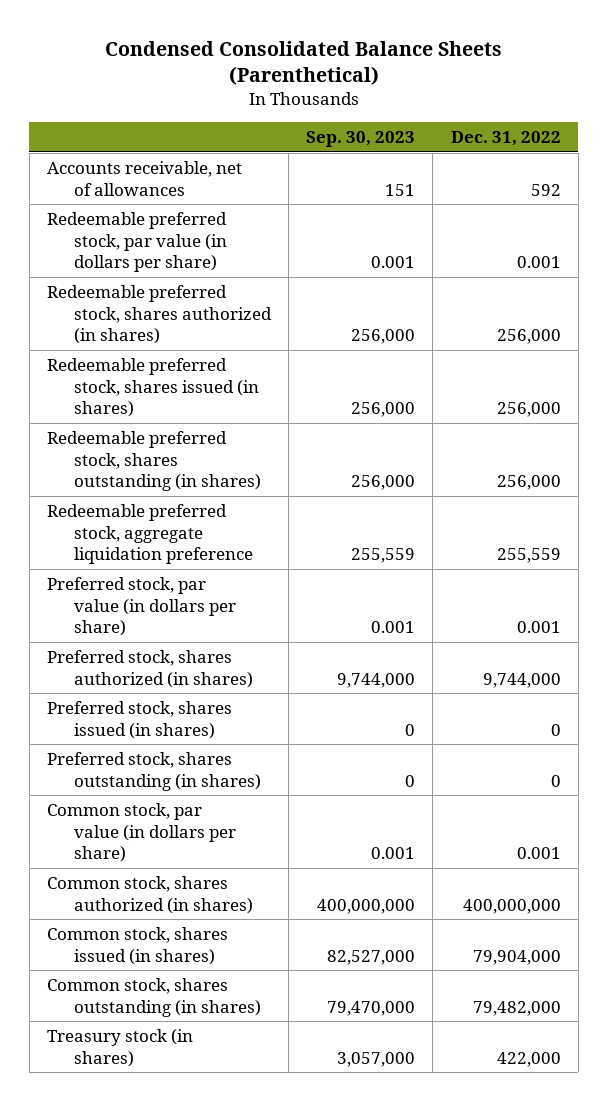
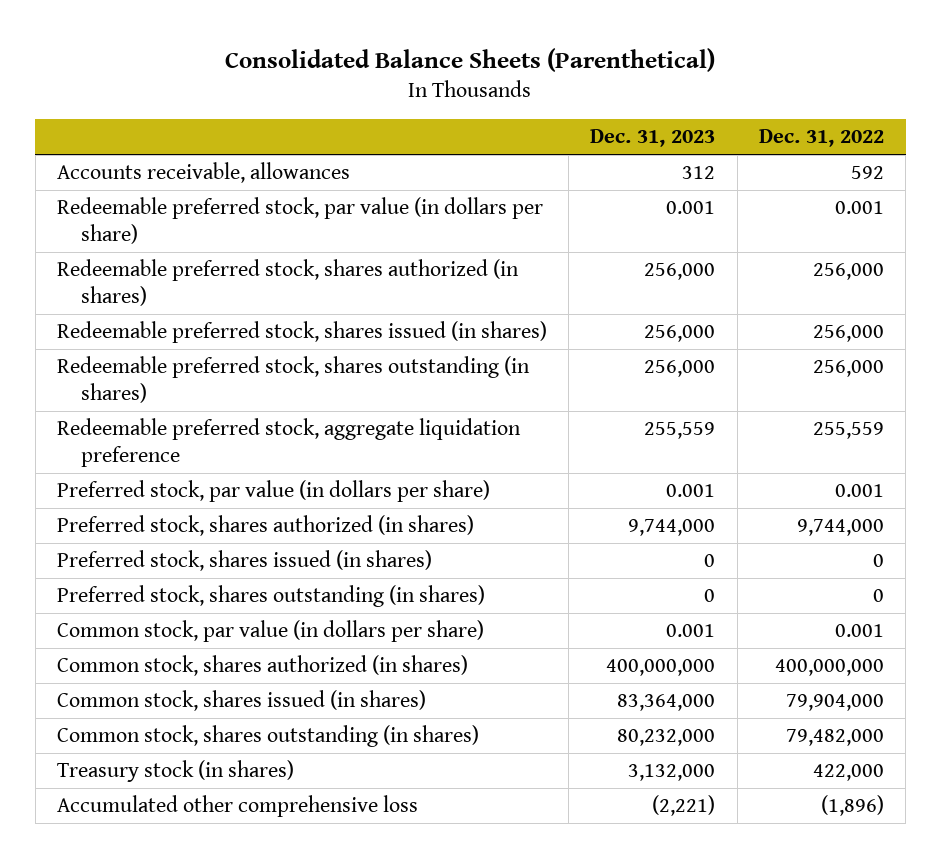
[104,40,502,86] Condensed Consolidated Balance Sheets (Parenthetical) -> [225,48,716,73] Consolidated Balance Sheets (Parenthetical)
[306,131,416,148] Sep. 30, 2023 -> none
none -> [590,129,716,148] Dec. 31, 2023
[47,160,243,196] Accounts receivable, net of allowances -> [56,162,350,184] Accounts receivable, allowances
none -> [56,795,418,818] Accumulated other comprehensive loss

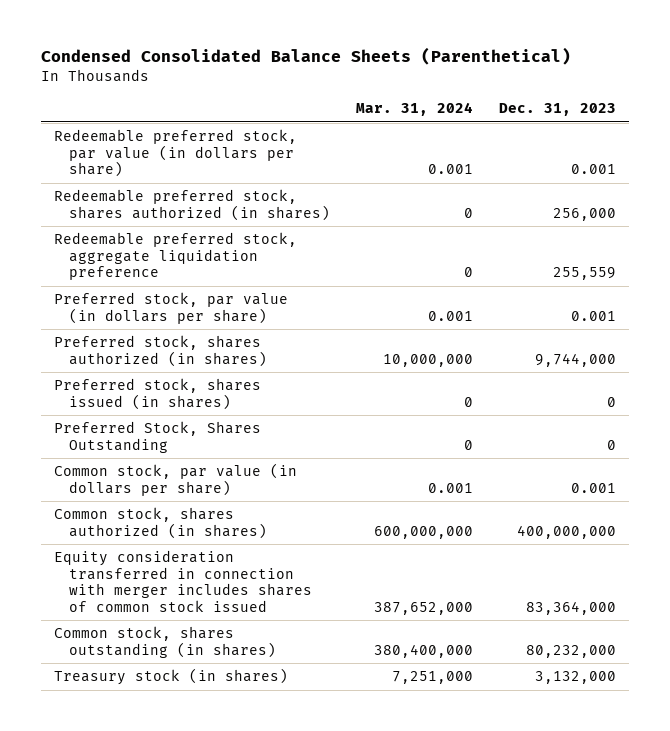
[225,48,716,73] Consolidated Balance Sheets (Parenthetical) -> [40,47,571,66] Condensed Consolidated Balance Sheets (Parenthetical)
[758,129,884,148] Dec. 31, 2022 -> none
none -> [356,102,474,117] Mar. 31, 2024
[56,162,350,184] Accounts receivable, allowances -> none
[56,321,547,344] Redeemable preferred stock, shares issued (in shares) -> none
[56,356,530,404] Redeemable preferred stock, shares outstanding (in shares) -> none
[56,585,485,608] Preferred stock, shares outstanding (in shares) -> [53,421,261,453] Preferred Stock, Shares Outstanding
[56,690,426,712] Common stock, shares issued (in shares) -> [53,550,313,612] Equity consideration transferred in connection with merger includes shares of common stock issued
[56,795,418,818] Accumulated other comprehensive loss -> none

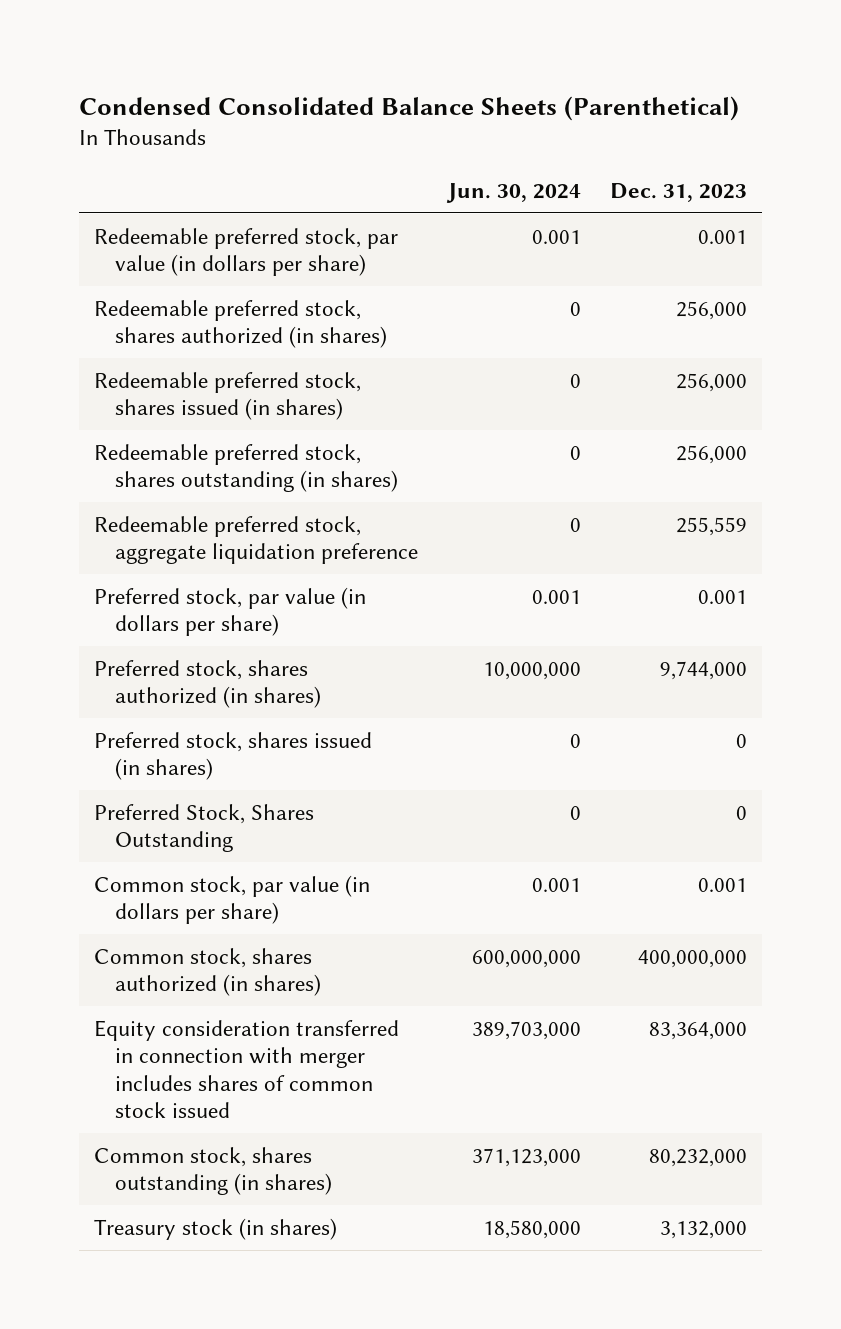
[356,102,474,117] Mar. 31, 2024 -> none
none -> [445,182,581,203] Jun. 30, 2024
none -> [93,371,361,421] Redeemable preferred stock, shares issued (in shares)
none -> [93,443,399,493] Redeemable preferred stock, shares outstanding (in shares)

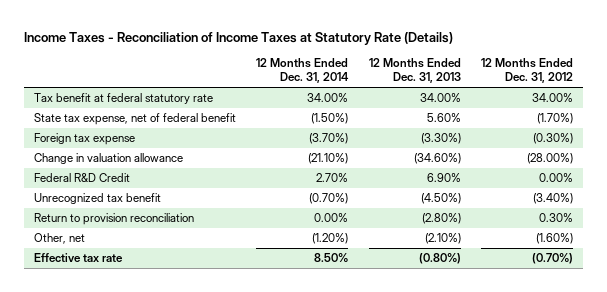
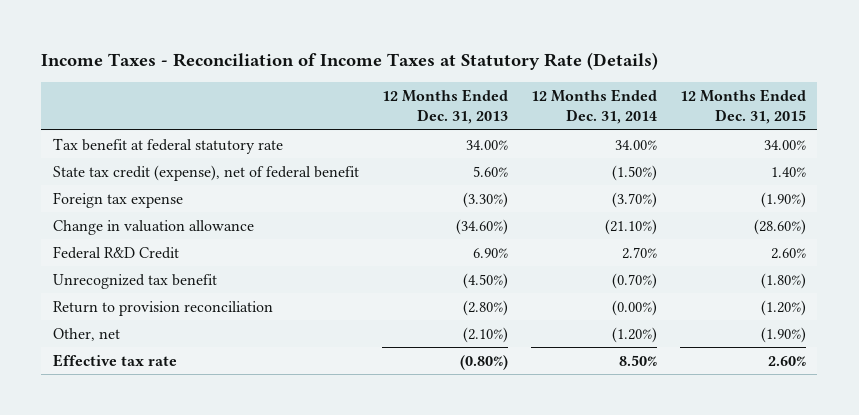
[481,58,574,84] 12 Months Ended Dec. 31, 2012 -> none
none -> [679,88,806,125] 12 Months Ended Dec. 31, 2015
[33,113,236,126] State tax expense, net of federal benefit -> [52,164,359,181] State tax credit (expense), net of federal benefit
[314,213,349,223] 0.00% -> [611,299,657,316] (0.00%)

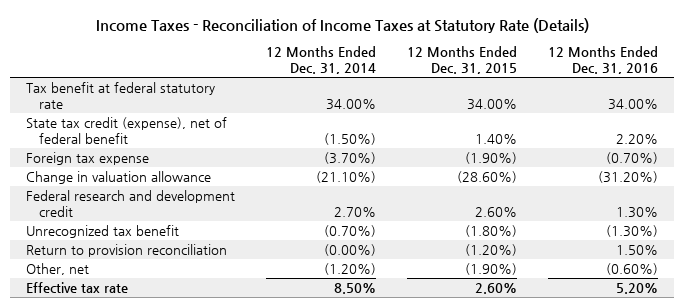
[381,88,508,125] 12 Months Ended Dec. 31, 2013 -> none
none -> [548,46,659,75] 12 Months Ended Dec. 31, 2016
[52,245,179,259] Federal R&D Credit -> [25,189,235,217] Federal research and development credit

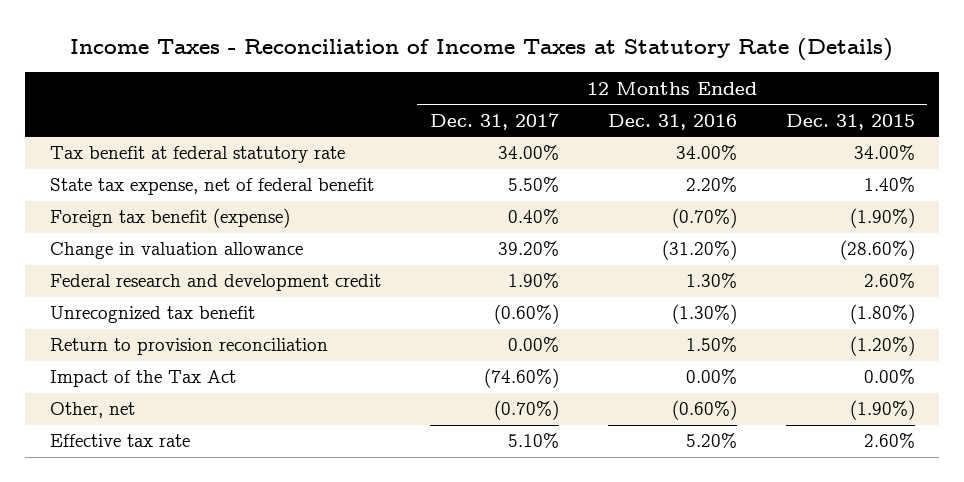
[266,46,377,75] 12 Months Ended Dec. 31, 2014 -> none
none -> [429,112,559,130] Dec. 31, 2017
[25,116,227,144] State tax credit (expense), net of federal benefit -> [49,178,374,196] State tax expense, net of federal benefit
[25,151,149,165] Foreign tax expense -> [49,208,290,229] Foreign tax benefit (expense)
none -> [49,370,236,388] Impact of the Tax Act

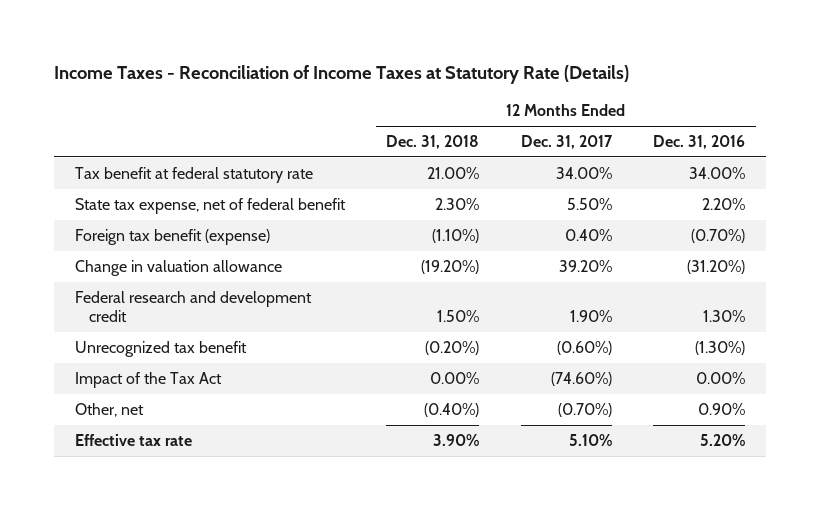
[785,113,915,130] Dec. 31, 2015 -> none
none -> [386,135,480,150] Dec. 31, 2018
[49,338,328,356] Return to provision reconciliation -> none
[671,400,737,421] (0.60%) -> [698,403,746,416] 0.90%

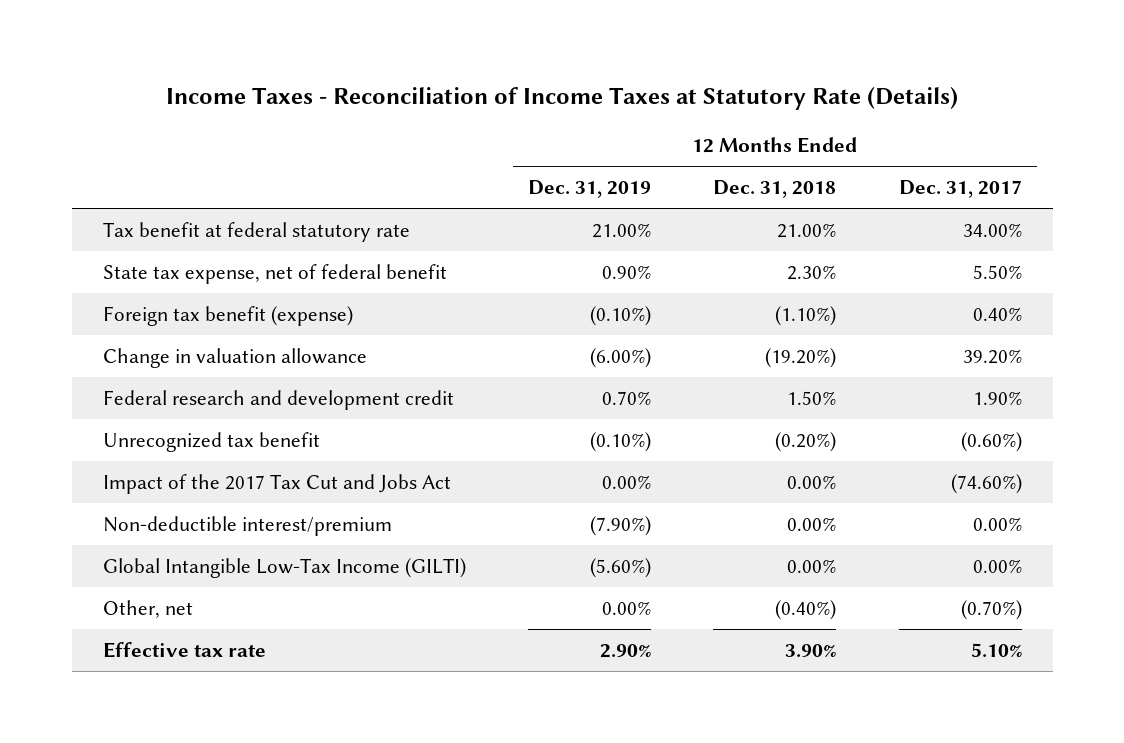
[653,135,746,150] Dec. 31, 2016 -> none
none -> [528,179,652,198] Dec. 31, 2019
[74,372,222,389] Impact of the Tax Act -> [102,473,451,494] Impact of the 2017 Tax Cut and Jobs Act
none -> [102,515,392,536] Non-deductible interest/premium
none -> [102,557,466,578] Global Intangible Low-Tax Income (GILTI)

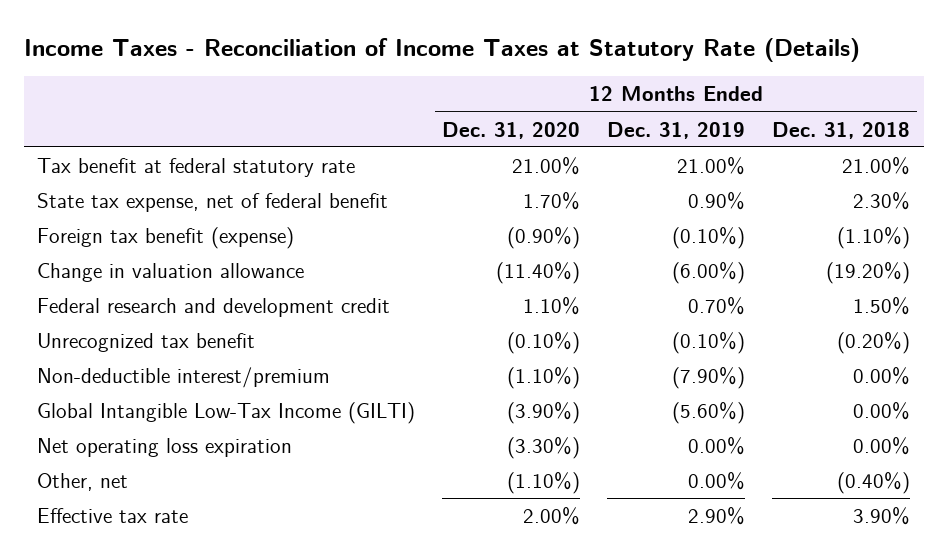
[898,179,1022,198] Dec. 31, 2017 -> none
none -> [442,121,581,139] Dec. 31, 2020
[102,473,451,494] Impact of the 2017 Tax Cut and Jobs Act -> none
none -> [37,437,293,457] Net operating loss expiration

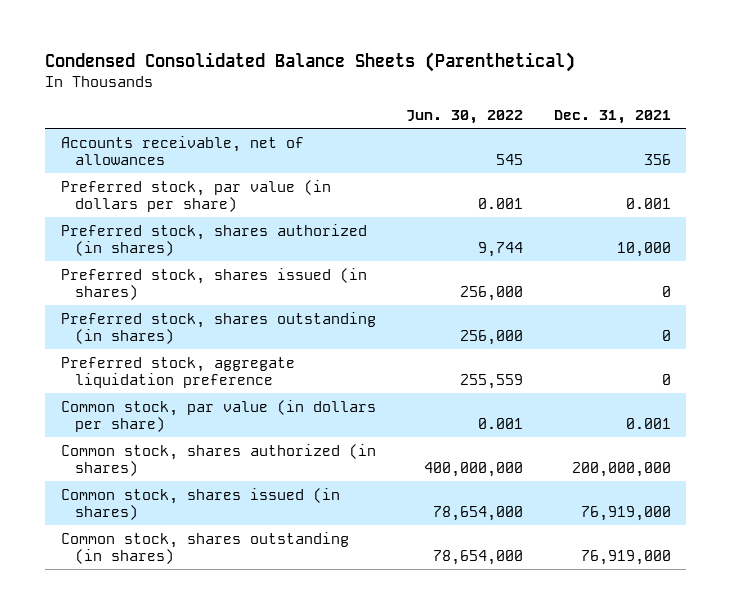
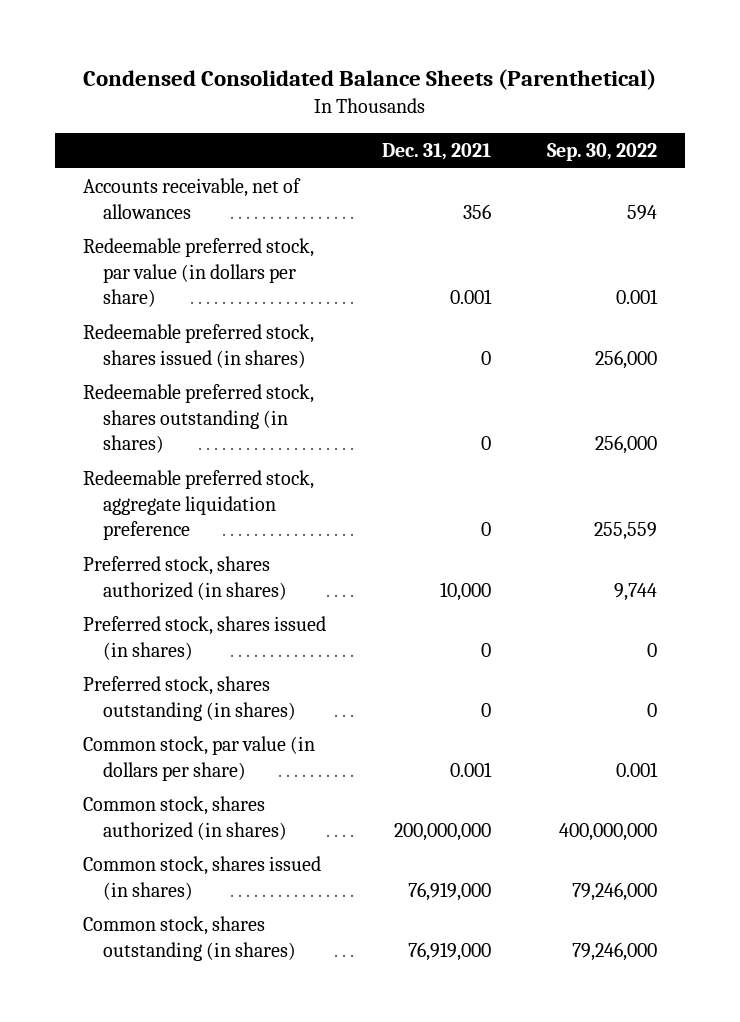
[406,109,524,124] Jun. 30, 2022 -> none
none -> [547,143,658,162] Sep. 30, 2022
[60,179,331,212] Preferred stock, par value (in dollars per share) -> [83,238,315,307] Redeemable preferred stock, par value (in dollars per share)
none -> [83,324,315,368] Redeemable preferred stock, shares issued (in shares)
none -> [83,384,315,453] Redeemable preferred stock, shares outstanding (in shares)
none -> [83,470,315,540] Redeemable preferred stock, aggregate liquidation preference
[60,356,295,388] Preferred stock, aggregate liquidation preference -> none

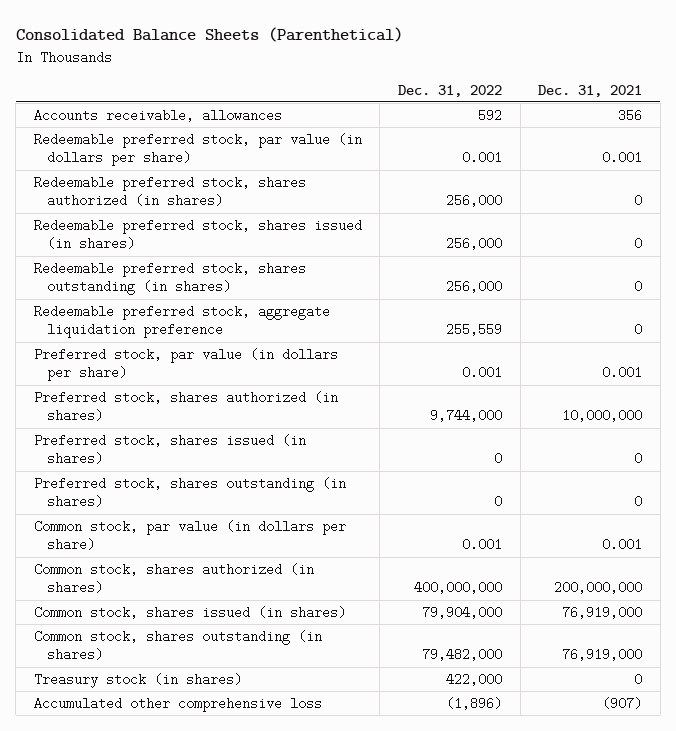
[83,69,657,91] Condensed Consolidated Balance Sheets (Parenthetical) -> [15,27,403,43] Consolidated Balance Sheets (Parenthetical)
[547,143,658,162] Sep. 30, 2022 -> none
none -> [397,84,502,97] Dec. 31, 2022
[83,178,302,219] Accounts receivable, net of allowances -> [33,109,282,123] Accounts receivable, allowances
none -> [33,176,306,208] Redeemable preferred stock, shares authorized (in shares)
none -> [33,348,338,382] Preferred stock, par value (in dollars per share)
[440,581,492,601] 10,000 -> [562,409,643,423] 10,000,000
none -> [33,673,242,689] Treasury stock (in shares)
none -> [33,697,322,713] Accumulated other comprehensive loss

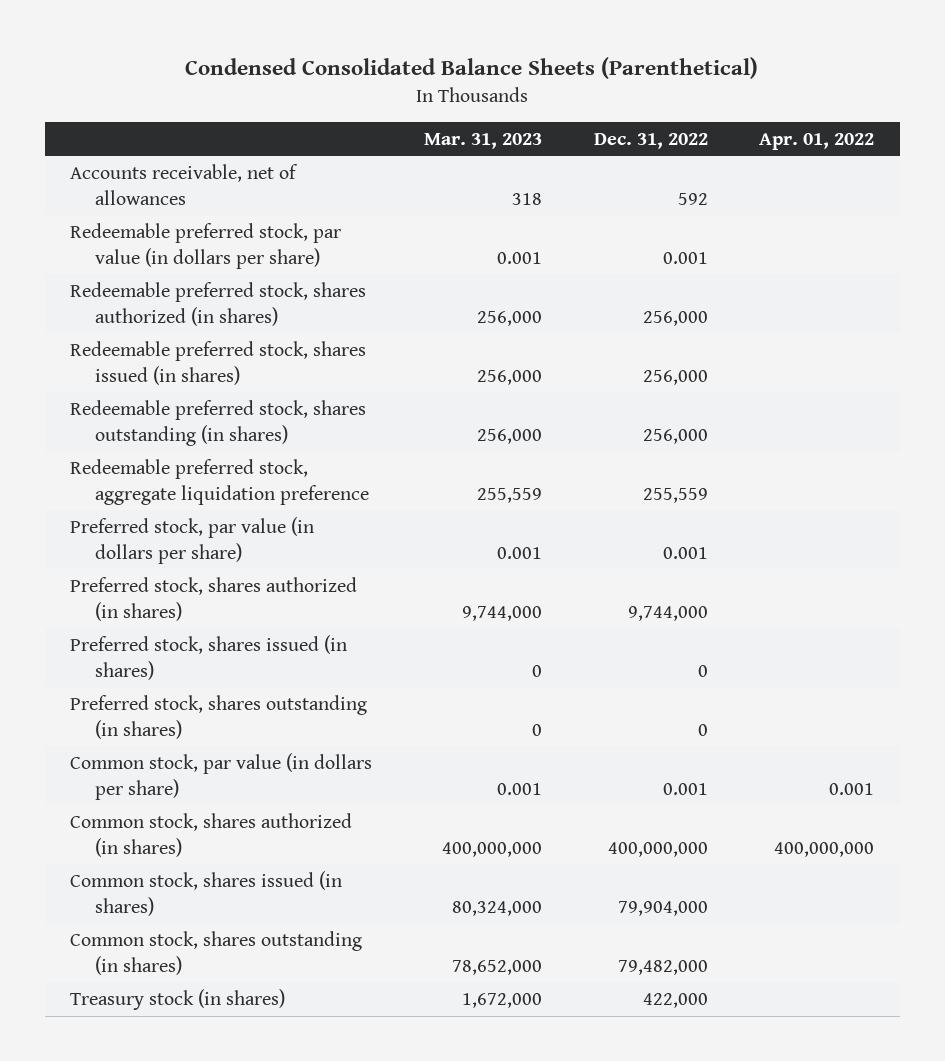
[15,27,403,43] Consolidated Balance Sheets (Parenthetical) -> [185,57,759,80] Condensed Consolidated Balance Sheets (Parenthetical)
[538,84,643,97] Dec. 31, 2021 -> none
none -> [423,132,542,149] Mar. 31, 2023
none -> [759,132,875,150] Apr. 01, 2022
[33,109,282,123] Accounts receivable, allowances -> [70,164,299,205] Accounts receivable, net of allowances
[33,697,322,713] Accumulated other comprehensive loss -> none

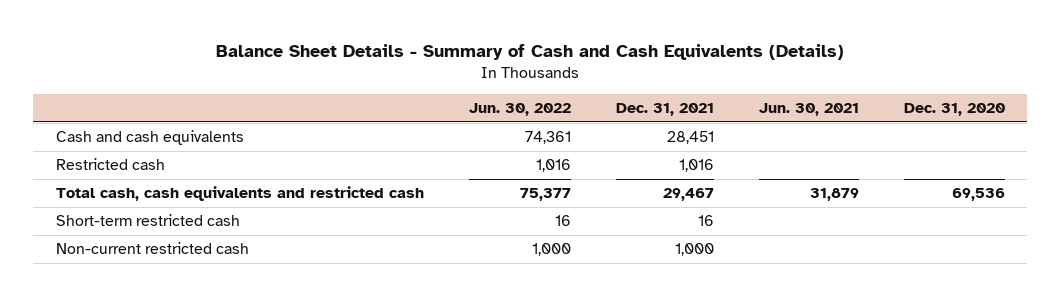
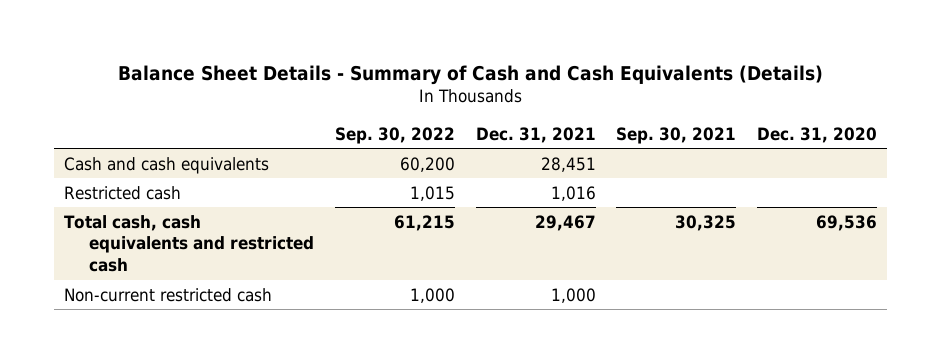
[468,103,571,117] Jun. 30, 2022 -> none
[758,103,859,117] Jun. 30, 2021 -> none
none -> [335,126,456,144] Sep. 30, 2022
none -> [616,126,737,144] Sep. 30, 2021
[55,214,240,227] Short-term restricted cash -> none

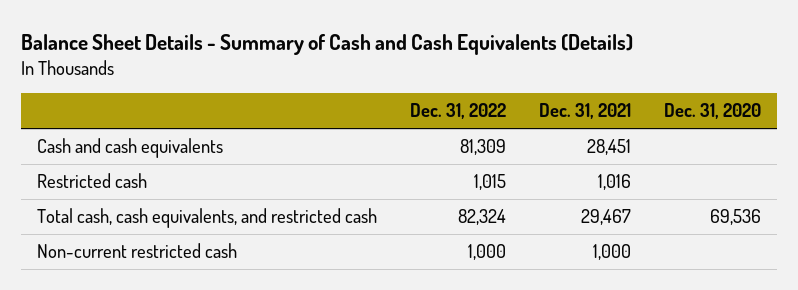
[335,126,456,144] Sep. 30, 2022 -> none
[616,126,737,144] Sep. 30, 2021 -> none
none -> [410,103,507,120] Dec. 31, 2022
[64,214,315,273] Total cash, cash equivalents and restricted cash -> [37,208,378,229] Total cash, cash equivalents, and restricted cash

